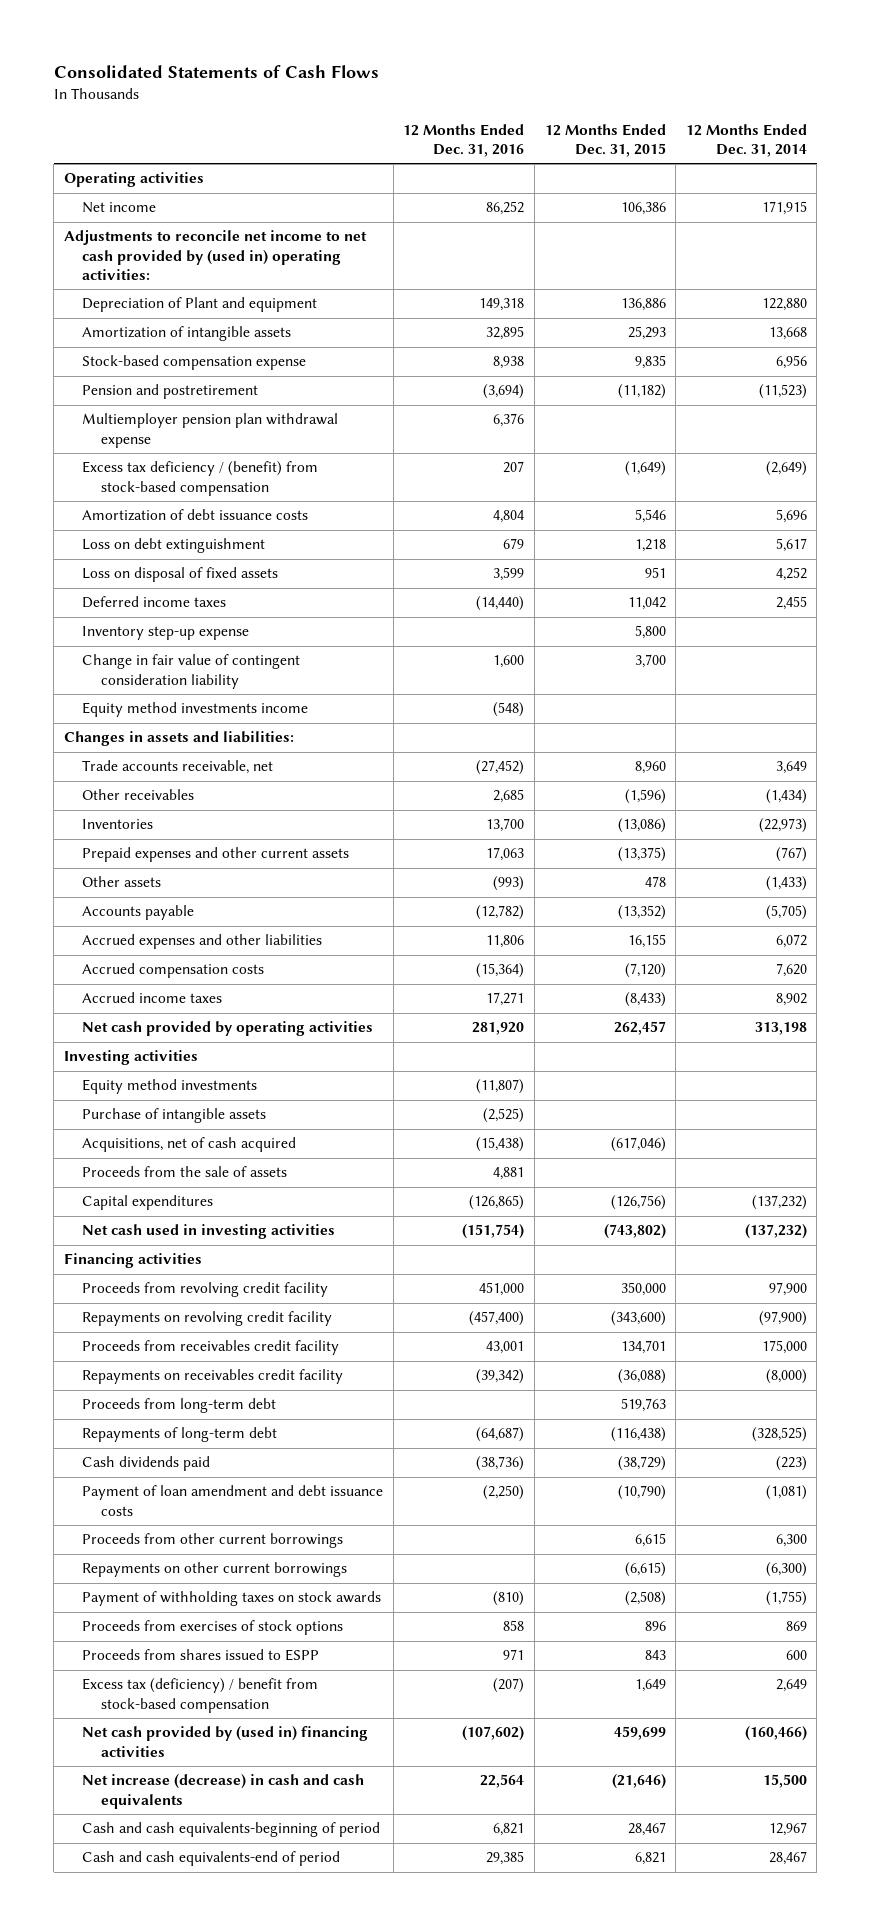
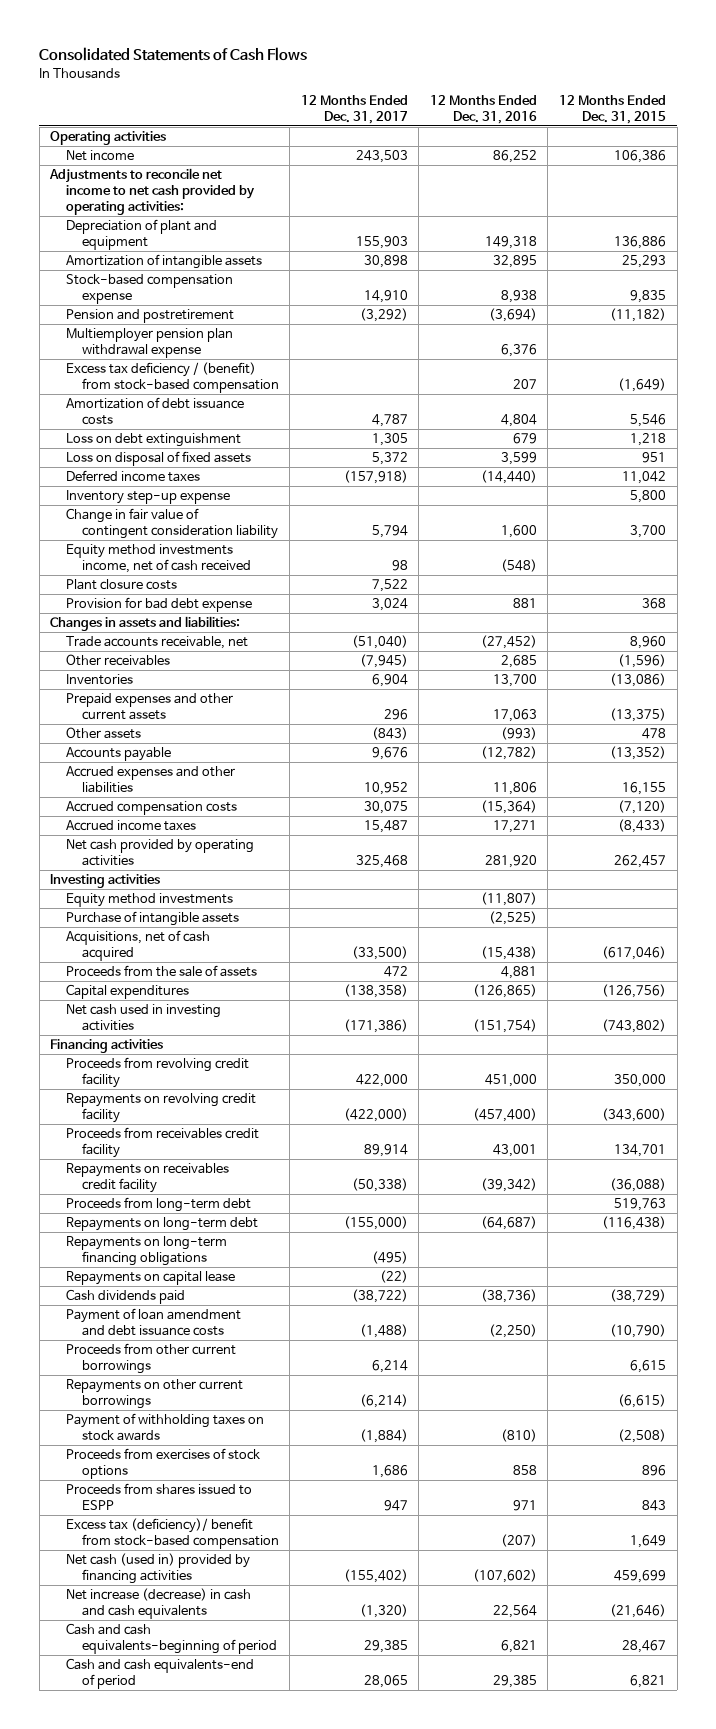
[685,123,807,157] 12 Months Ended Dec. 31, 2014 -> none
none -> [300,95,408,124] 12 Months Ended Dec. 31, 2017
[63,230,367,281] Adjustments to reconcile net income to net cash provided by (used in) operating activities: -> [49,168,255,215] Adjustments to reconcile net income to net cash provided by operating activities:
[82,297,318,313] Depreciation of Plant and equipment -> [65,219,217,251] Depreciation of plant and equipment
[82,702,309,718] Equity method investments income -> [65,544,251,574] Equity method investments income, net of cash received
none -> [65,579,177,591] Plant closure costs
none -> [65,597,252,613] Provision for bad debt expense
[82,1427,278,1443] Repayments of long-term debt -> [65,1217,258,1232] Repayments on long-term debt
none -> [65,1236,227,1267] Repayments on long-term financing obligations
none -> [65,1271,235,1286] Repayments on capital lease
[82,1678,319,1713] Excess tax (deficiency) / benefit from stock-based compensation -> [65,1518,279,1550] Excess tax (deficiency)/ benefit from stock-based compensation
[82,1726,369,1757] Net cash provided by (used in) financing activities -> [65,1553,250,1585] Net cash (used in) provided by financing activities

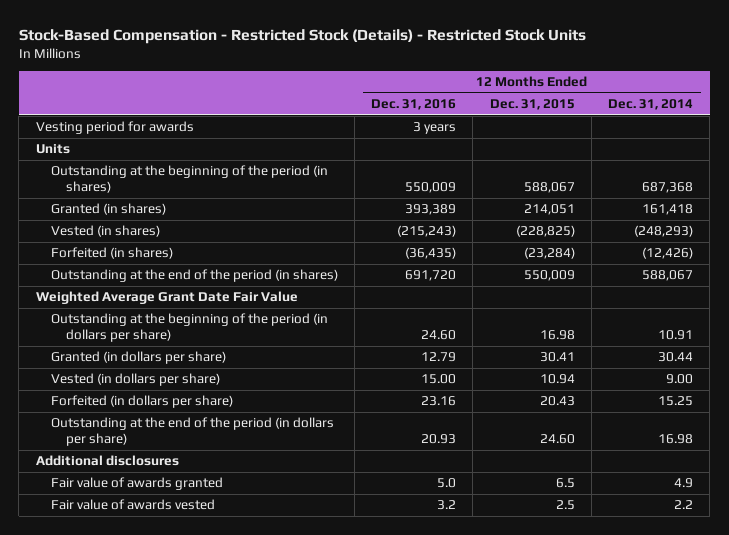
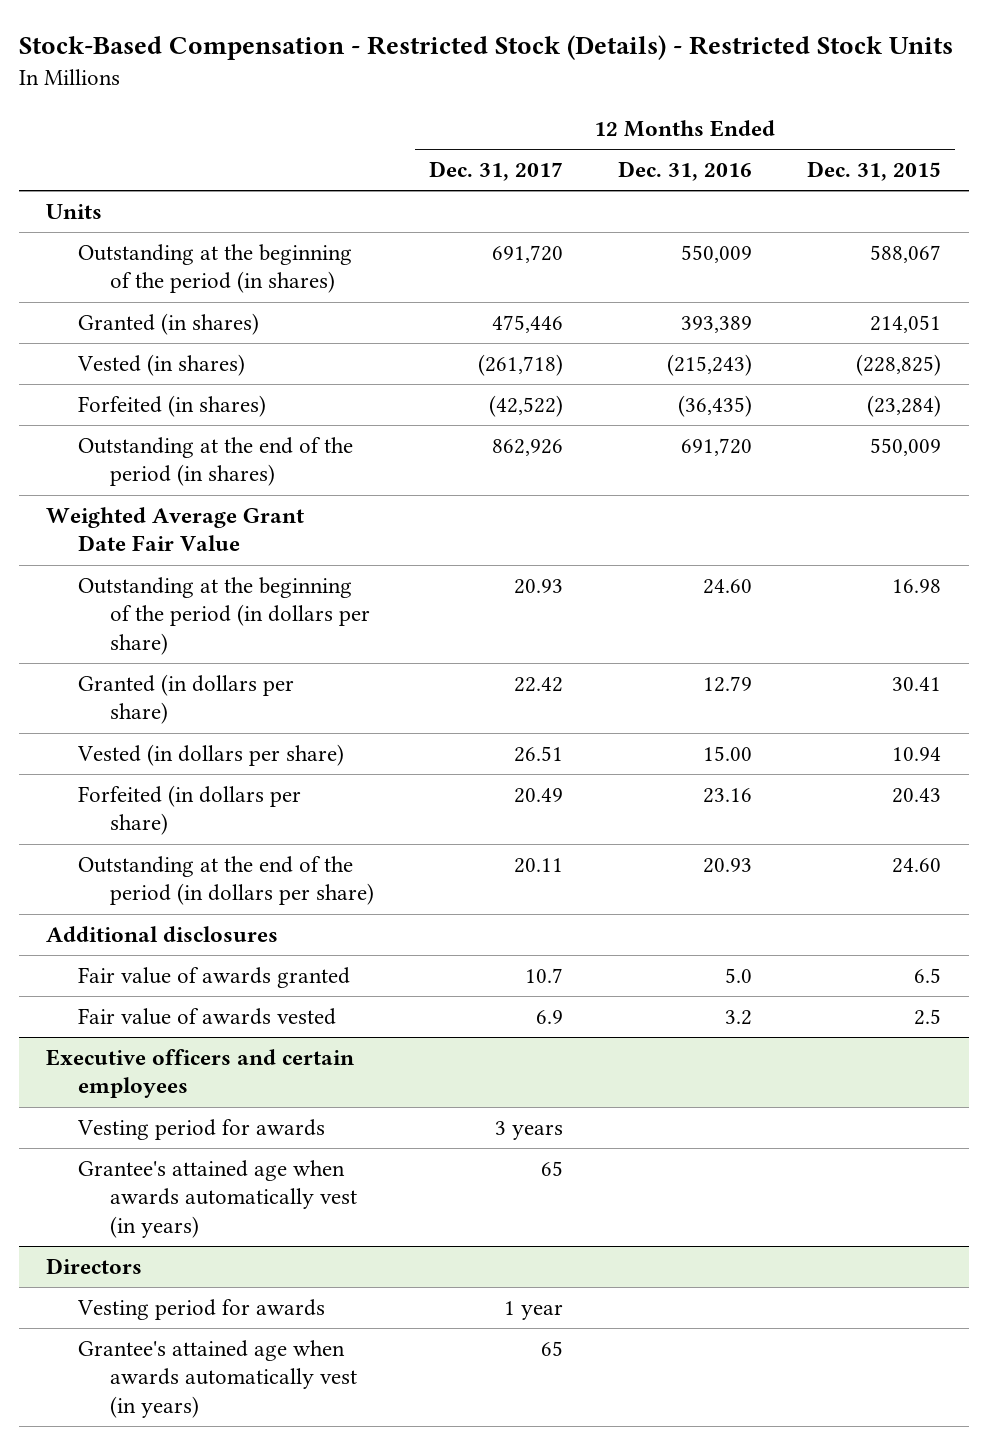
[607,99,693,111] Dec. 31, 2014 -> none
none -> [429,161,564,182] Dec. 31, 2017
[35,121,194,135] Vesting period for awards -> none
none -> [46,1049,355,1099] Executive officers and certain employees
none -> [77,1119,326,1141] Vesting period for awards
none -> [78,1160,358,1238] Grantee's attained age when awards automatically vest (in years)
none -> [46,1258,143,1275] Directors
none -> [77,1299,326,1321] Vesting period for awards
none -> [78,1340,358,1418] Grantee's attained age when awards automatically vest (in years)

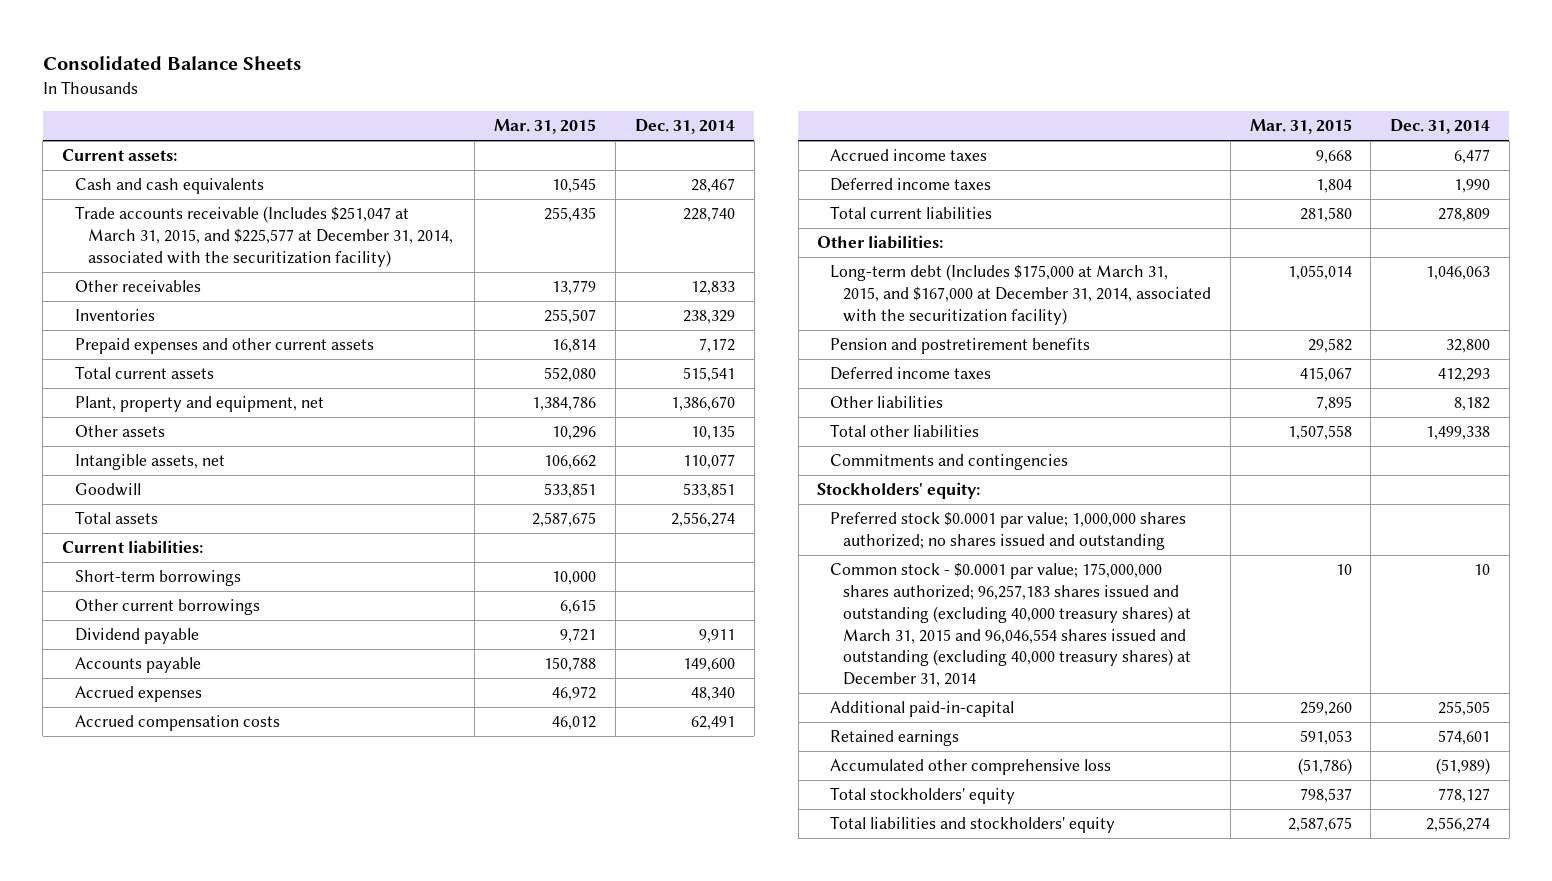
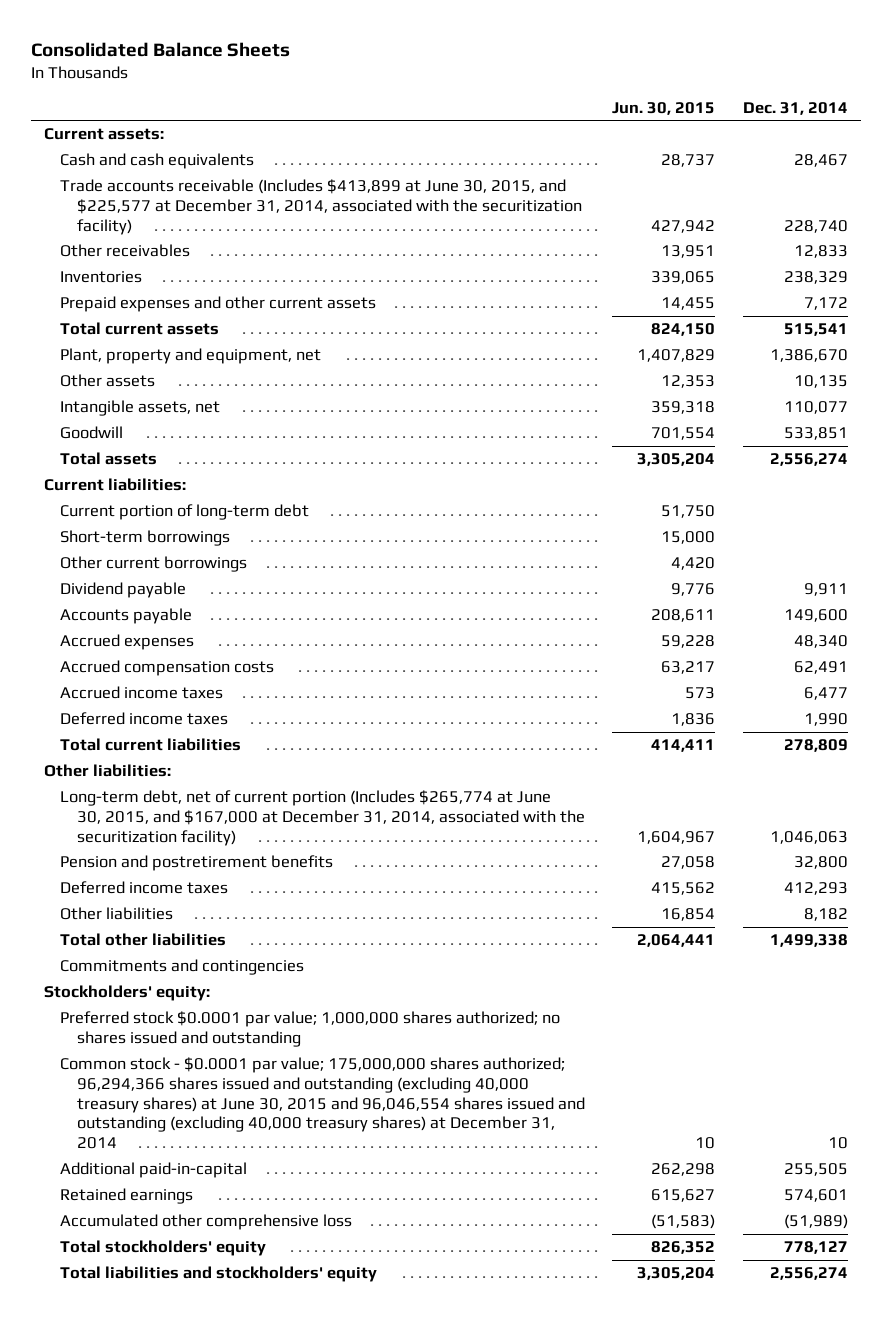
[494,119,597,135] Mar. 31, 2015 -> none
none -> [612,101,716,115] Jun. 30, 2015
[74,206,453,267] Trade accounts receivable (Includes $251,047 at March 31, 2015, and $225,577 at December 31, 2014, associated with the securitization facility) -> [60,179,582,235] Trade accounts receivable (Includes $413,899 at June 30, 2015, and $225,577 at December 31, 2014, associated with the securitization facility)
none -> [60,504,310,521] Current portion of long-term debt
[830,264,1211,325] Long-term debt (Includes $175,000 at March 31, 2015, and $167,000 at December 31, 2014, associated with the securitization facility) -> [60,790,585,846] Long-term debt, net of current portion (Includes $265,774 at June 30, 2015, and $167,000 at December 31, 2014, associated with the securitization facility)
[830,563,1191,688] Common stock - $0.0001 par value; 175,000,000 shares authorized; 96,257,183 shares issued and outstanding (excluding 40,000 treasury shares) at March 31, 2015 and 96,046,554 shares issued and outstanding (excluding 40,000 treasury shares) at December 31, 2014 -> [60,1057,585,1150] Common stock - $0.0001 par value; 175,000,000 shares authorized; 96,294,366 shares issued and outstanding (excluding 40,000 treasury shares) at June 30, 2015 and 96,046,554 shares issued and outstanding (excluding 40,000 treasury shares) at December 31, 2014

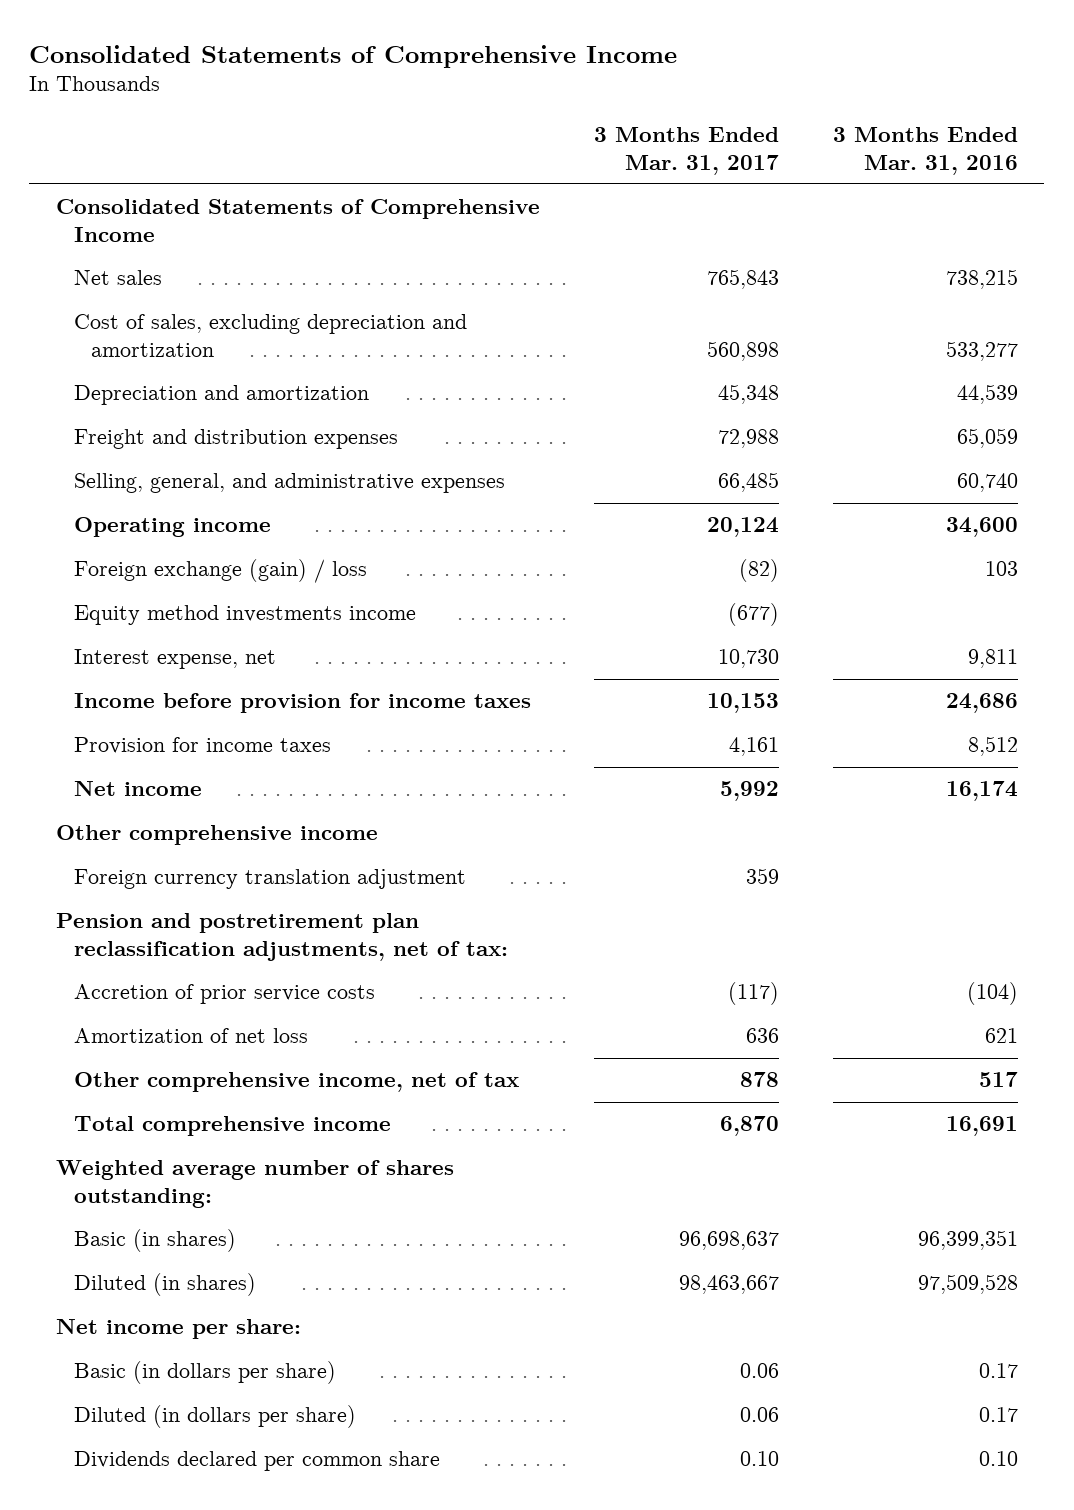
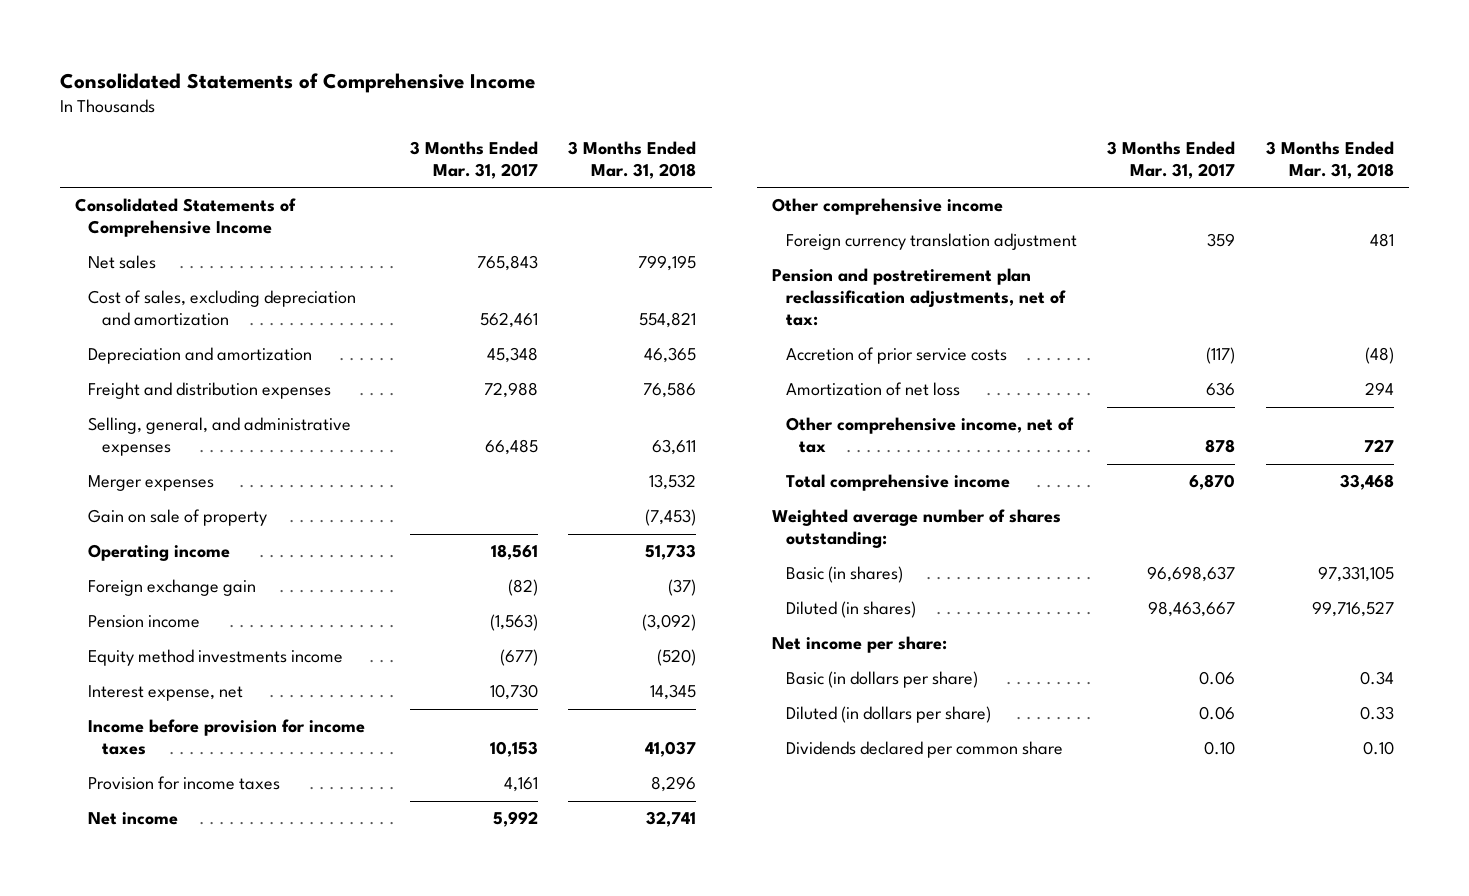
[832,126,1018,175] 3 Months Ended Mar. 31, 2016 -> none
none -> [568,141,697,179] 3 Months Ended Mar. 31, 2018
[706,340,779,361] 560,898 -> [479,312,538,329] 562,461
none -> [88,475,215,492] Merger expenses
none -> [88,509,268,527] Gain on sale of property
[706,517,779,538] 20,124 -> [490,544,538,561] 18,561
[73,559,367,584] Foreign exchange (gain) / loss -> [88,579,257,597] Foreign exchange gain
none -> [88,615,201,629] Pension income

